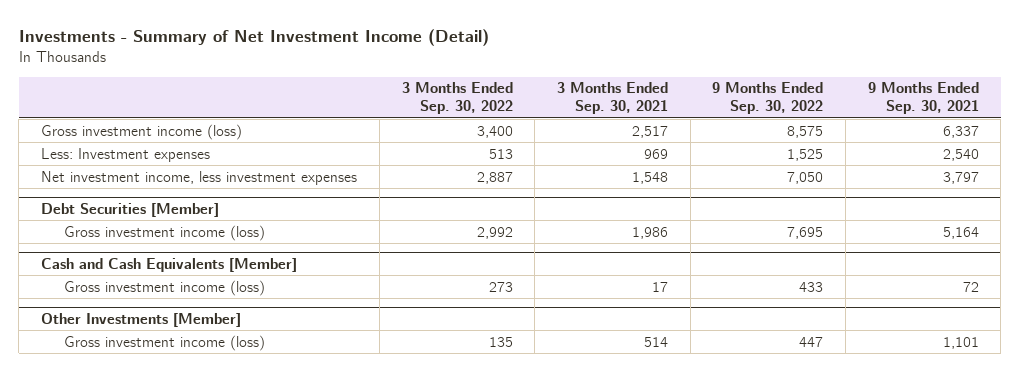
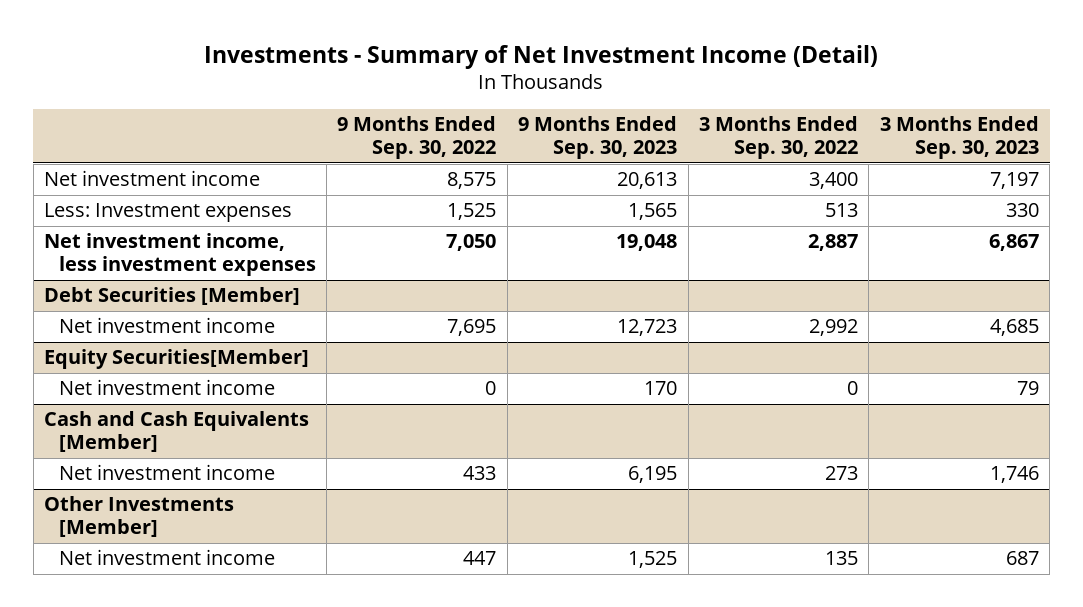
[556,82,668,115] 3 Months Ended Sep. 30, 2021 -> none
[867,82,979,115] 9 Months Ended Sep. 30, 2021 -> none
none -> [518,116,678,160] 9 Months Ended Sep. 30, 2023
none -> [879,116,1039,160] 3 Months Ended Sep. 30, 2023
[41,123,243,140] Gross investment income (loss) -> [43,170,260,187] Net investment income
[64,224,266,241] Gross investment income (loss) -> [58,317,275,334] Net investment income
none -> [43,349,309,370] Equity Securities[Member]
none -> [58,379,275,396] Net investment income
[64,279,266,296] Gross investment income (loss) -> [58,464,275,481] Net investment income
[64,334,266,351] Gross investment income (loss) -> [58,549,275,566] Net investment income

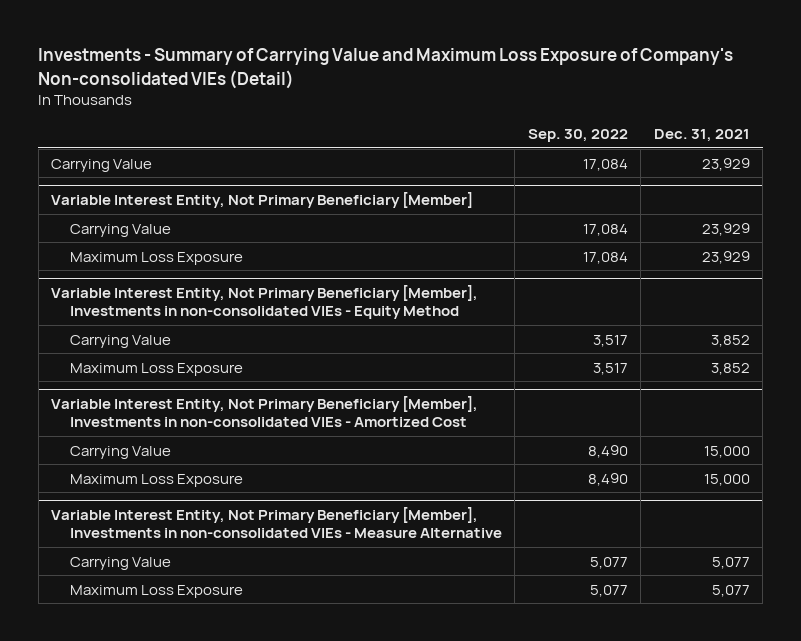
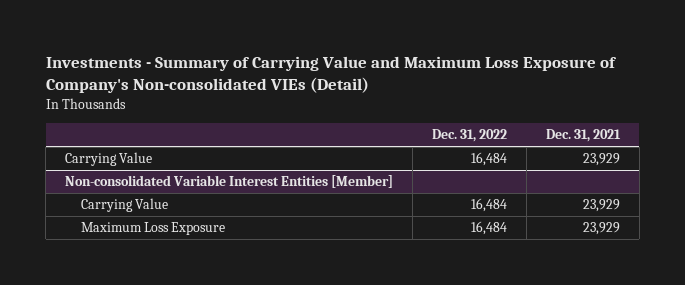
[527,129,628,143] Sep. 30, 2022 -> none
none -> [432,129,508,143] Dec. 31, 2022
[51,192,474,209] Variable Interest Entity, Not Primary Beneficiary [Member] -> [65,175,394,189] Non-consolidated Variable Interest Entities [Member]
[51,285,479,320] Variable Interest Entity, Not Primary Beneficiary [Member], Investments in non-consolidated VIEs - Equity Method -> none
[70,334,172,348] Carrying Value -> none
[70,362,244,376] Maximum Loss Exposure -> none
[51,396,479,428] Variable Interest Entity, Not Primary Beneficiary [Member], Investments in non-consolidated VIEs - Amortized Cost -> none
[70,445,172,459] Carrying Value -> none
[70,473,244,487] Maximum Loss Exposure -> none
[51,507,503,539] Variable Interest Entity, Not Primary Beneficiary [Member], Investments in non-consolidated VIEs - Measure Alternative -> none
[70,556,172,570] Carrying Value -> none
[70,584,244,598] Maximum Loss Exposure -> none

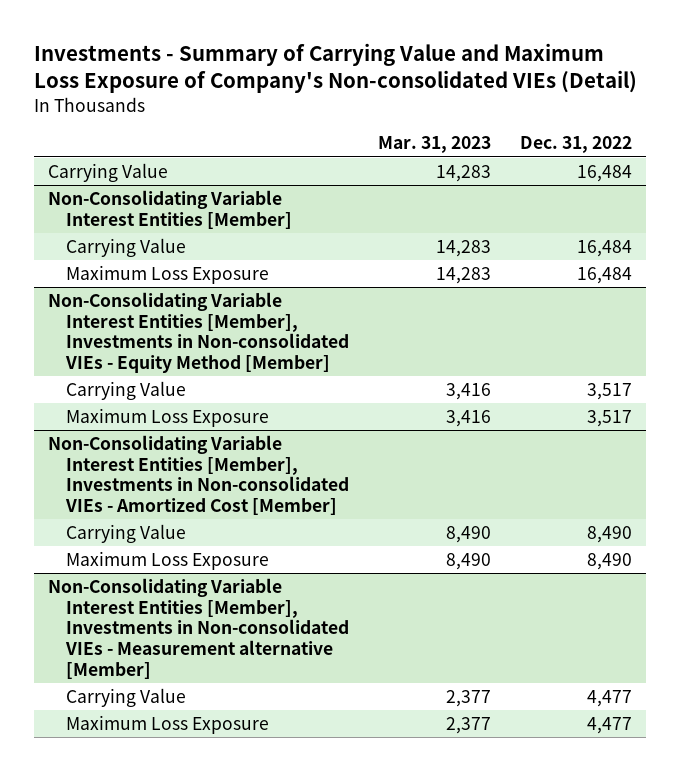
[546,129,622,143] Dec. 31, 2021 -> none
none -> [377,136,491,154] Mar. 31, 2023
[65,175,394,189] Non-consolidated Variable Interest Entities [Member] -> [47,189,293,229] Non-Consolidating Variable Interest Entities [Member]
none -> [47,291,350,374] Non-Consolidating Variable Interest Entities [Member], Investments in Non-consolidated VIEs - Equity Method [Member]
none -> [66,380,187,400] Carrying Value
none -> [66,407,270,427] Maximum Loss Exposure
none -> [47,434,350,516] Non-Consolidating Variable Interest Entities [Member], Investments in Non-consolidated VIEs - Amortized Cost [Member]
none -> [66,523,187,543] Carrying Value
none -> [66,550,270,570] Maximum Loss Exposure
none -> [47,577,350,679] Non-Consolidating Variable Interest Entities [Member], Investments in Non-consolidated VIEs - Measurement alternative [Member]
none -> [66,687,187,707] Carrying Value
none -> [66,714,270,734] Maximum Loss Exposure

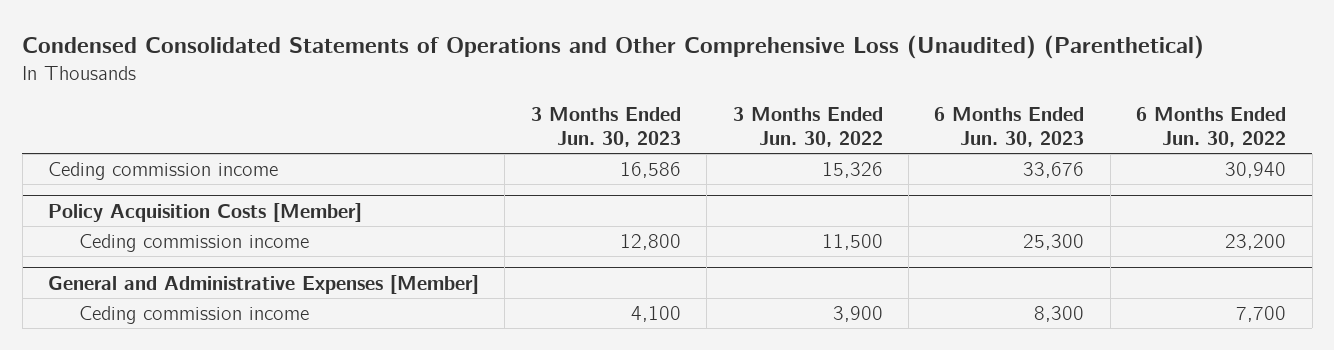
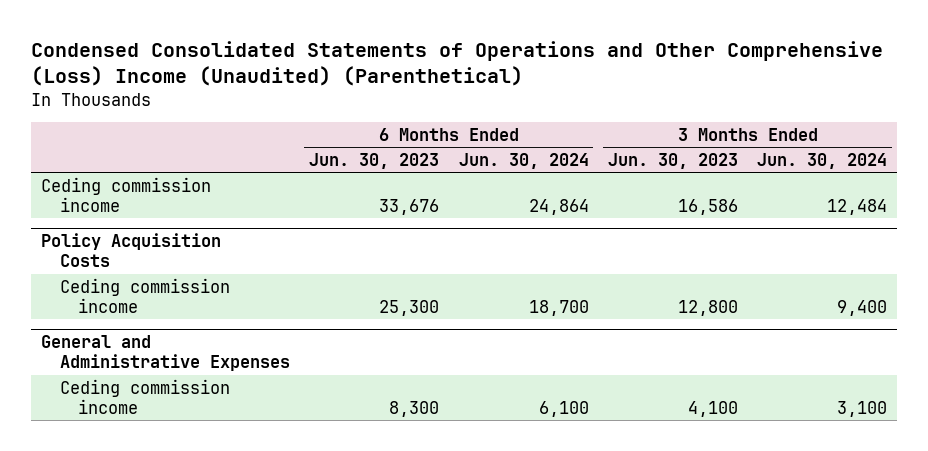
[22,34,1205,59] Condensed Consolidated Statements of Operations and Other Comprehensive Loss (Unaudited) (Parenthetical) -> [30,40,883,86] Condensed Consolidated Statements of Operations and Other Comprehensive (Loss) Income (Unaudited) (Parenthetical)
[732,107,883,148] 3 Months Ended Jun. 30, 2022 -> none
[1136,107,1287,148] 6 Months Ended Jun. 30, 2022 -> none
none -> [458,152,589,169] Jun. 30, 2024
none -> [757,152,888,169] Jun. 30, 2024
[48,202,363,222] Policy Acquisition Costs [Member] -> [40,232,221,268] Policy Acquisition Costs
[48,274,480,294] General and Administrative Expenses [Member] -> [40,334,290,372] General and Administrative Expenses

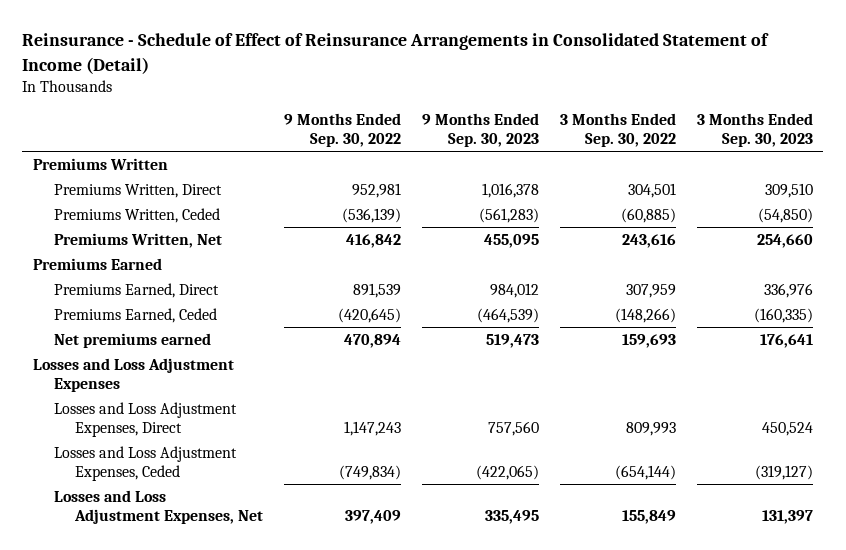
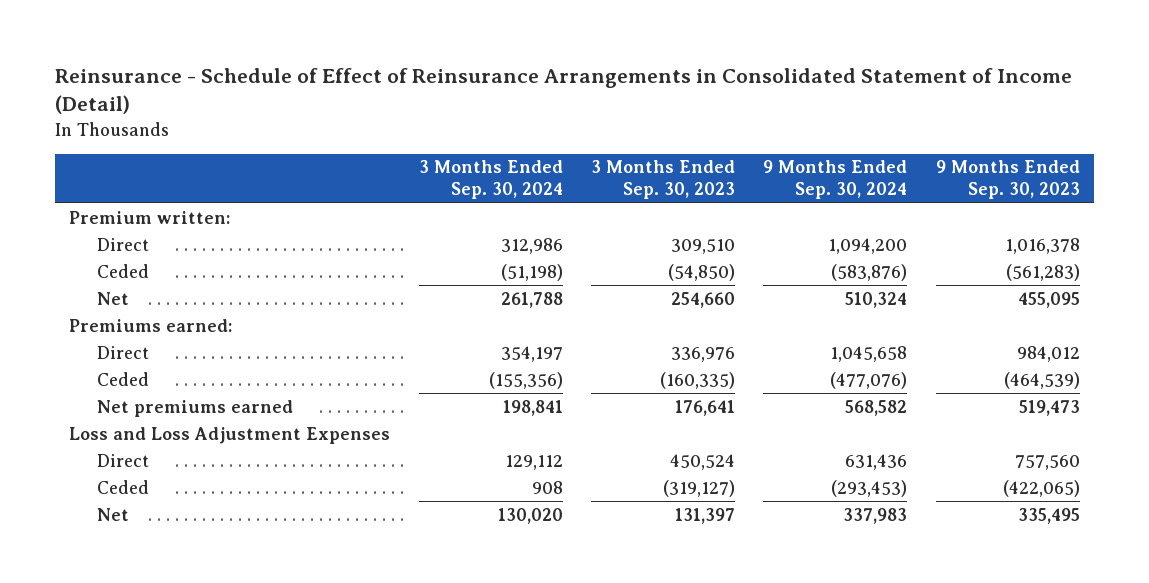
[283,113,401,147] 9 Months Ended Sep. 30, 2022 -> none
[559,113,676,147] 3 Months Ended Sep. 30, 2022 -> none
none -> [418,160,563,200] 3 Months Ended Sep. 30, 2024
none -> [763,160,908,200] 9 Months Ended Sep. 30, 2024
[32,157,168,170] Premiums Written -> [69,210,231,224] Premium written:
[53,183,222,198] Premiums Written, Direct -> [96,237,149,251] Direct
[53,207,220,223] Premiums Written, Ceded -> [96,263,149,278] Ceded
[53,232,222,248] Premiums Written, Net -> [96,291,129,305] Net
[32,257,162,270] Premiums Earned -> [69,318,233,332] Premiums earned:
[53,282,219,298] Premiums Earned, Direct -> [96,345,149,359] Direct
[53,307,217,323] Premiums Earned, Ceded -> [96,371,149,386] Ceded
[32,357,234,392] Losses and Loss Adjustment Expenses -> [69,426,391,444] Loss and Loss Adjustment Expenses
[53,401,237,437] Losses and Loss Adjustment Expenses, Direct -> [96,453,149,467] Direct
[53,445,237,481] Losses and Loss Adjustment Expenses, Ceded -> [96,479,149,494] Ceded
[53,489,263,524] Losses and Loss Adjustment Expenses, Net -> [96,507,129,521] Net

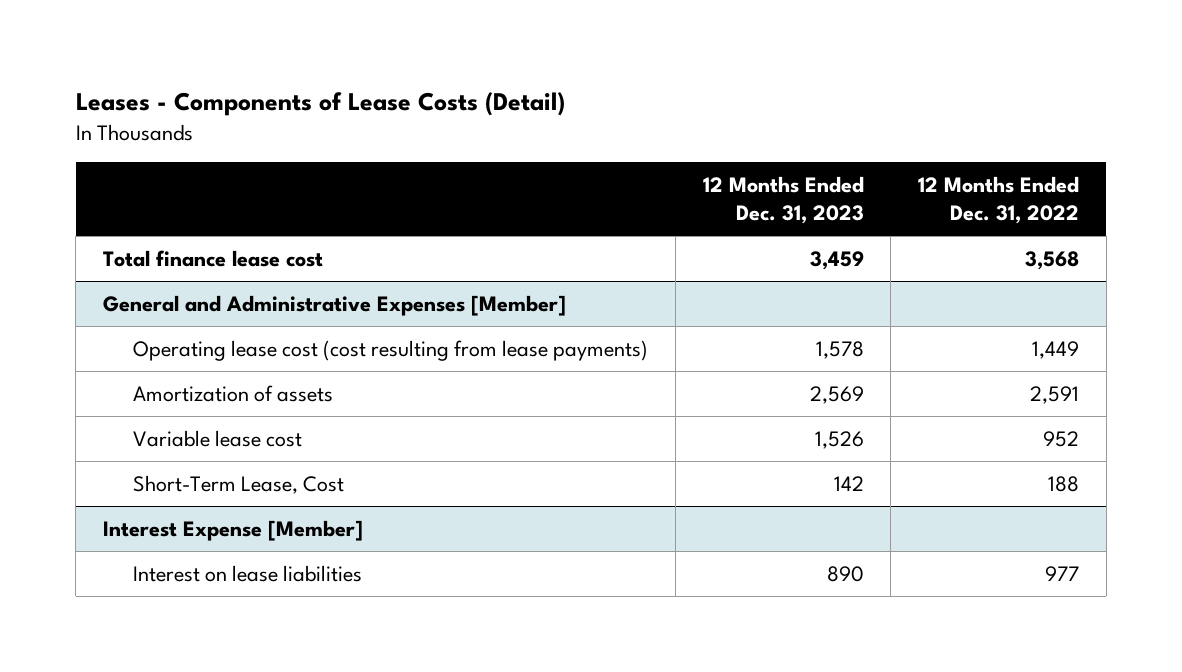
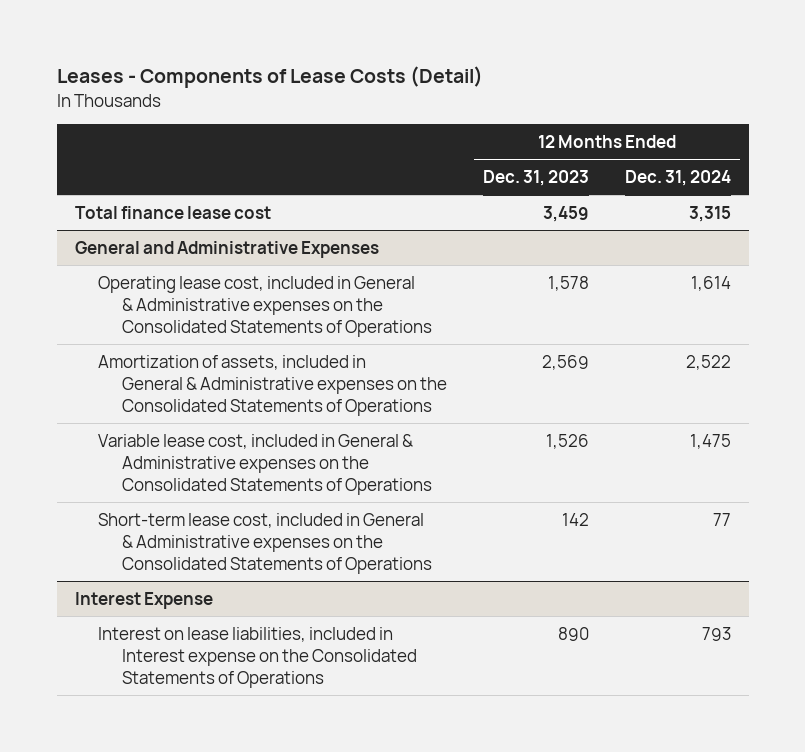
[918,175,1080,225] 12 Months Ended Dec. 31, 2022 -> none
none -> [624,169,731,186] Dec. 31, 2024
[103,294,567,316] General and Administrative Expenses [Member] -> [74,240,379,258] General and Administrative Expenses
[133,339,649,361] Operating lease cost (cost resulting from lease payments) -> [98,275,432,338] Operating lease cost, included in General & Administrative expenses on the Consolidated Statements of Operations
[133,384,334,402] Amortization of assets -> [98,354,447,417] Amortization of assets, included in General & Administrative expenses on the Consolidated Statements of Operations
[133,429,303,447] Variable lease cost -> [98,433,432,496] Variable lease cost, included in General & Administrative expenses on the Consolidated Statements of Operations
[133,474,345,494] Short-Term Lease, Cost -> [98,512,432,575] Short-term lease cost, included in General & Administrative expenses on the Consolidated Statements of Operations
[103,519,364,541] Interest Expense [Member] -> [74,591,213,609] Interest Expense
[133,564,363,582] Interest on lease liabilities -> [98,626,417,689] Interest on lease liabilities, included in Interest expense on the Consolidated Statements of Operations

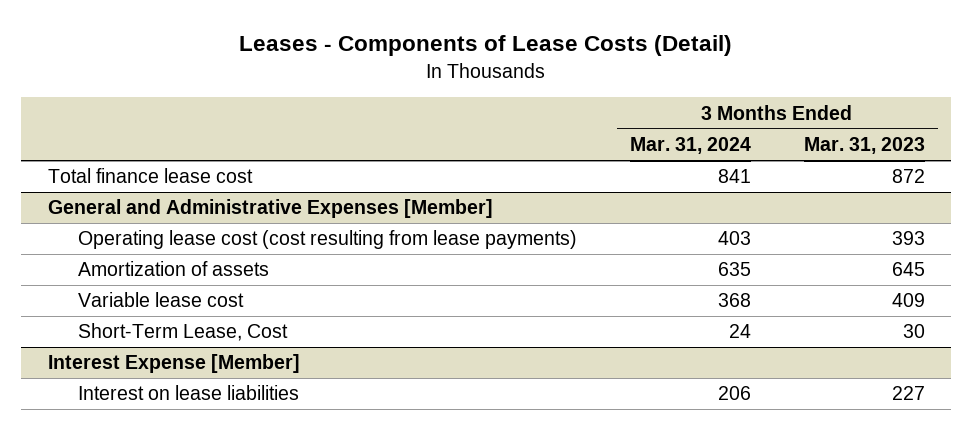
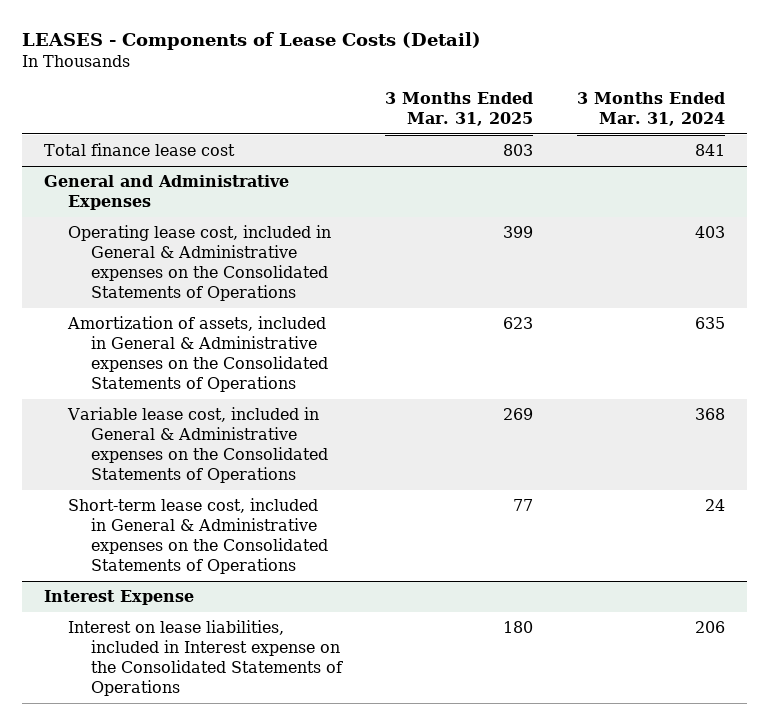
[239,35,733,57] Leases - Components of Lease Costs (Detail) -> [22,32,482,51] LEASES - Components of Lease Costs (Detail)
[803,137,925,155] Mar. 31, 2023 -> none
none -> [385,92,534,126] 3 Months Ended Mar. 31, 2025
[47,199,493,219] General and Administrative Expenses [Member] -> [44,175,290,211] General and Administrative Expenses
[77,230,577,250] Operating lease cost (cost resulting from lease payments) -> [67,225,331,301] Operating lease cost, included in General & Administrative expenses on the Consolidated Statements of Operations
[77,261,269,277] Amortization of assets -> [66,316,328,392] Amortization of assets, included in General & Administrative expenses on the Consolidated Statements of Operations
[77,292,244,308] Variable lease cost -> [66,407,328,483] Variable lease cost, included in General & Administrative expenses on the Consolidated Statements of Operations
[77,323,288,342] Short-Term Lease, Cost -> [67,498,328,574] Short-term lease cost, included in General & Administrative expenses on the Consolidated Statements of Operations
[47,354,300,374] Interest Expense [Member] -> [44,590,195,606] Interest Expense
[77,385,299,401] Interest on lease liabilities -> [67,620,343,696] Interest on lease liabilities, included in Interest expense on the Consolidated Statements of Operations

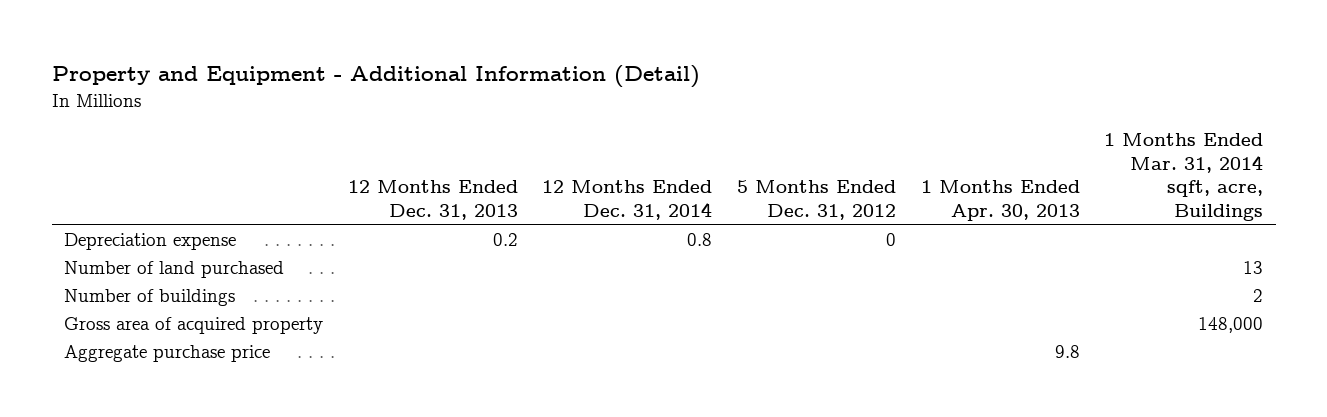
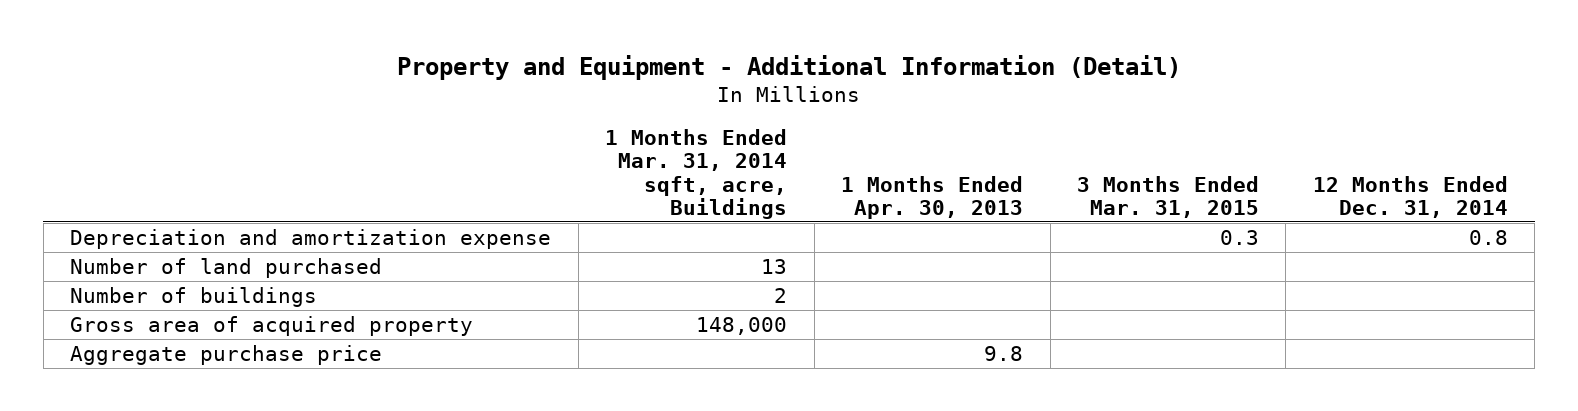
[347,180,518,220] 12 Months Ended Dec. 31, 2013 -> none
[737,180,897,220] 5 Months Ended Dec. 31, 2012 -> none
none -> [1076,175,1259,219] 3 Months Ended Mar. 31, 2015
[63,232,236,250] Depreciation expense -> [70,228,552,249] Depreciation and amortization expense

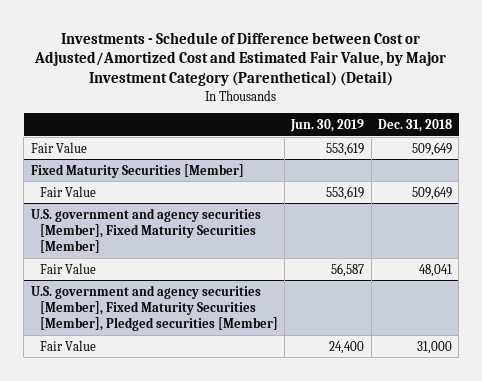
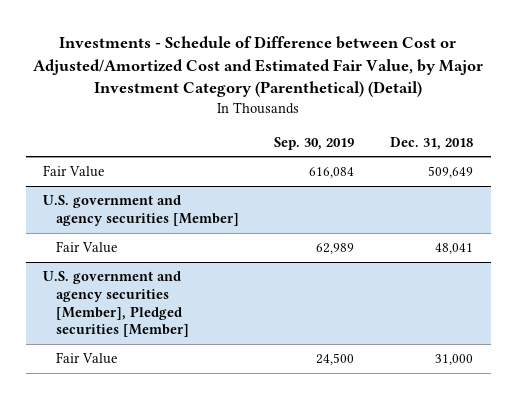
[290,118,365,132] Jun. 30, 2019 -> none
none -> [274,136,355,150] Sep. 30, 2019
[30,163,244,178] Fixed Maturity Securities [Member] -> none
[39,185,96,197] Fair Value -> none
[30,207,261,253] U.S. government and agency securities [Member], Fixed Maturity Securities [Member] -> [43,195,239,226] U.S. government and agency securities [Member]
[30,284,278,331] U.S. government and agency securities [Member], Fixed Maturity Securities [Member], Pledged securities [Member] -> [43,271,189,338] U.S. government and agency securities [Member], Pledged securities [Member]

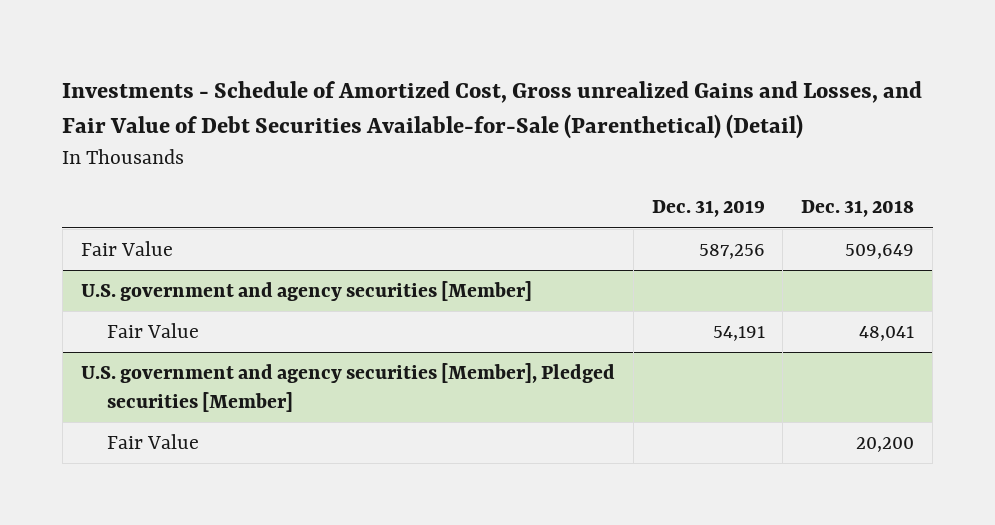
[33,36,484,98] Investments - Schedule of Difference between Cost or Adjusted/Amortized Cost and Estimated Fair Value, by Major Investment Category (Parenthetical) (Detail) -> [62,80,923,139] Investments - Schedule of Amortized Cost, Gross unrealized Gains and Losses, and Fair Value of Debt Securities Available-for-Sale (Parenthetical) (Detail)
[274,136,355,150] Sep. 30, 2019 -> none
none -> [651,200,765,218] Dec. 31, 2019
[434,354,473,366] 31,000 -> [856,437,915,453] 20,200

